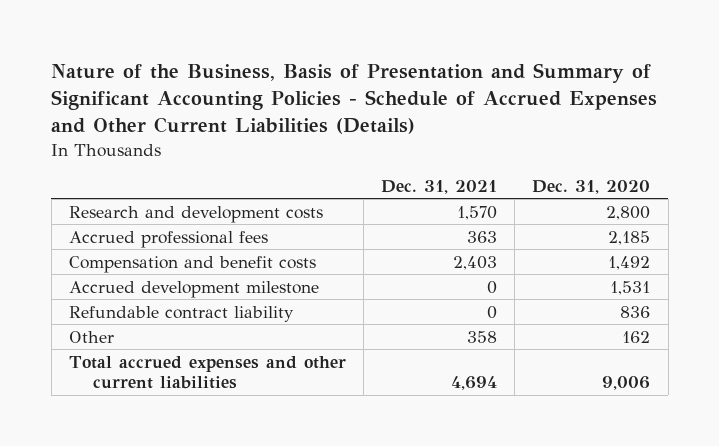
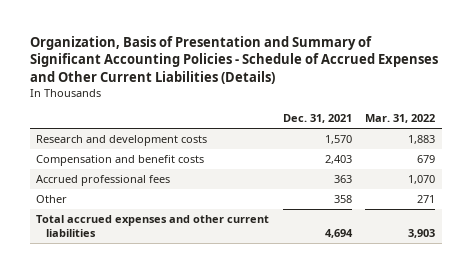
[51,63,658,135] Nature of the Business, Basis of Presentation and Summary of Significant Accounting Policies - Schedule of Accrued Expenses and Other Current Liabilities (Details) -> [29,36,438,84] Organization, Basis of Presentation and Summary of Significant Accounting Policies - Schedule of Accrued Expenses and Other Current Liabilities (Details)
[532,179,651,194] Dec. 31, 2020 -> none
none -> [365,113,436,123] Mar. 31, 2022
[69,280,320,298] Accrued development milestone -> none
[69,305,295,322] Refundable contract liability -> none
[69,230,269,248] Accrued professional fees -> [36,175,171,187] Accrued professional fees

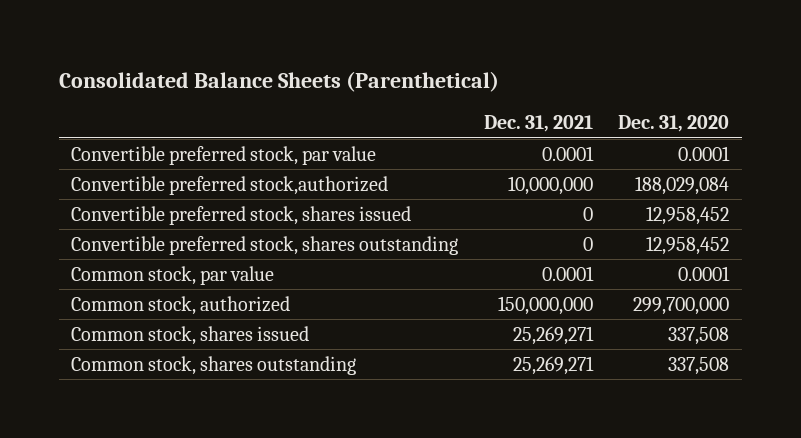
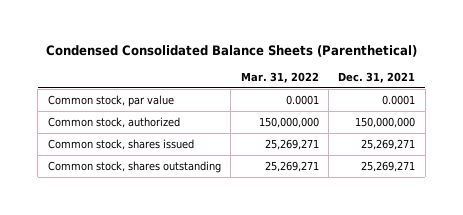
[58,71,499,93] Consolidated Balance Sheets (Parenthetical) -> [45,44,417,57] Condensed Consolidated Balance Sheets (Parenthetical)
[618,115,730,133] Dec. 31, 2020 -> none
none -> [240,72,319,84] Mar. 31, 2022
[71,145,377,165] Convertible preferred stock, par value -> none
[71,175,389,195] Convertible preferred stock,authorized -> none
[71,205,412,225] Convertible preferred stock, shares issued -> none
[71,235,459,255] Convertible preferred stock, shares outstanding -> none

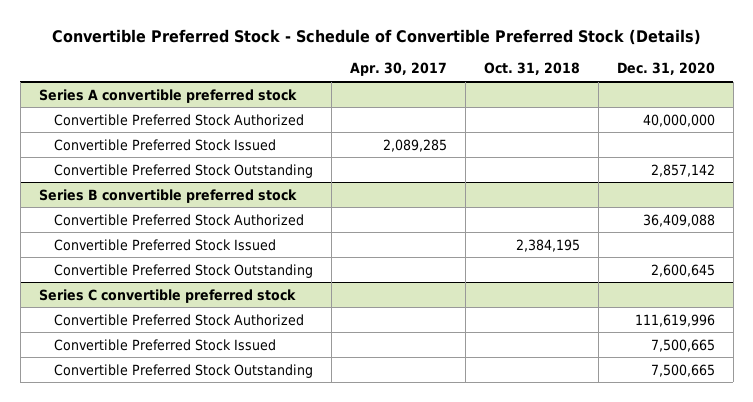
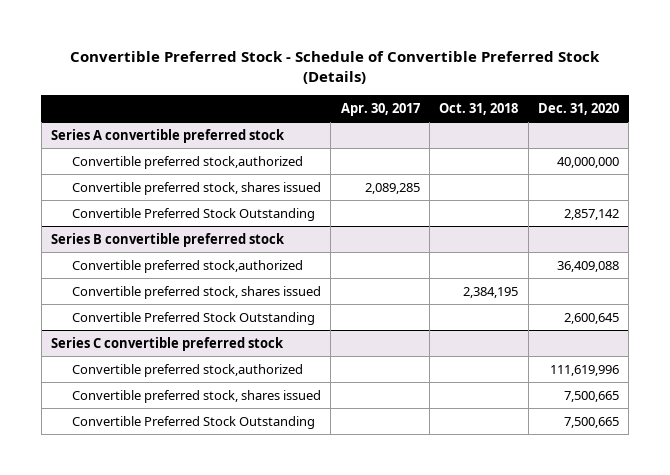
[54,113,305,126] Convertible Preferred Stock Authorized -> [71,155,303,169] Convertible preferred stock,authorized
[54,138,277,151] Convertible Preferred Stock Issued -> [71,181,321,195] Convertible preferred stock, shares issued
[54,213,305,226] Convertible Preferred Stock Authorized -> [71,259,303,273] Convertible preferred stock,authorized
[54,238,277,251] Convertible Preferred Stock Issued -> [71,285,321,299] Convertible preferred stock, shares issued
[54,313,305,326] Convertible Preferred Stock Authorized -> [71,363,303,377] Convertible preferred stock,authorized
[54,338,277,351] Convertible Preferred Stock Issued -> [71,389,321,403] Convertible preferred stock, shares issued

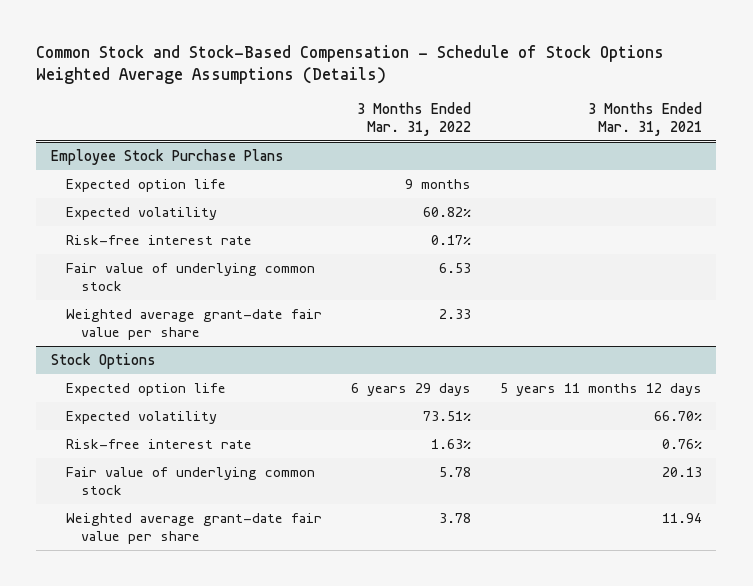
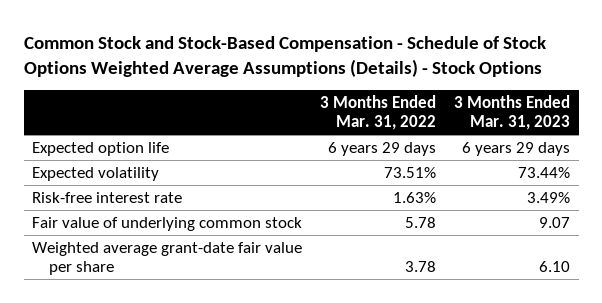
[36,45,665,85] Common Stock and Stock-Based Compensation - Schedule of Stock Options Weighted Average Assumptions (Details) -> [23,35,546,78] Common Stock and Stock-Based Compensation - Schedule of Stock Options Weighted Average Assumptions (Details) - Stock Options
[587,101,702,136] 3 Months Ended Mar. 31, 2021 -> none
none -> [454,95,571,131] 3 Months Ended Mar. 31, 2023
[50,148,284,165] Employee Stock Purchase Plans -> none
[65,178,226,192] Expected option life -> none
[65,206,217,220] Expected volatility -> none
[65,234,252,245] Risk-free interest rate -> none
[65,262,315,291] Fair value of underlying common stock -> none
[65,308,322,340] Weighted average grant-date fair value per share -> none
[50,352,156,369] Stock Options -> none

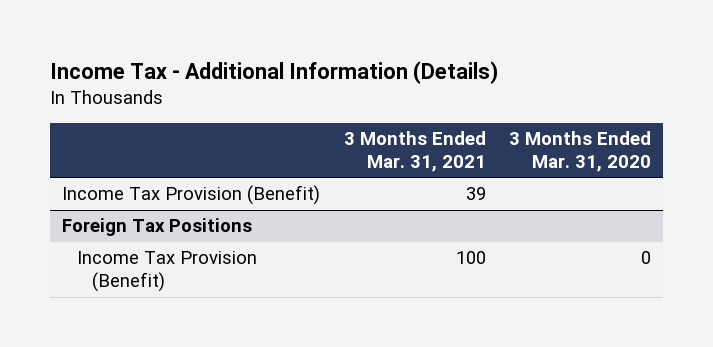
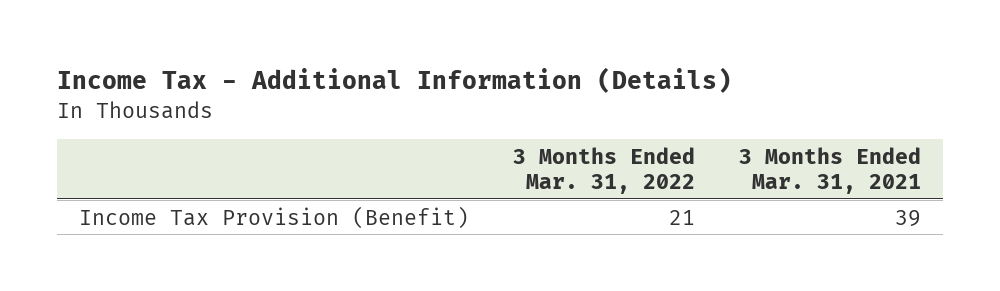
[509,131,652,173] 3 Months Ended Mar. 31, 2020 -> none
none -> [512,146,695,194] 3 Months Ended Mar. 31, 2022
[61,218,252,237] Foreign Tax Positions -> none
[76,251,257,293] Income Tax Provision (Benefit) -> none

